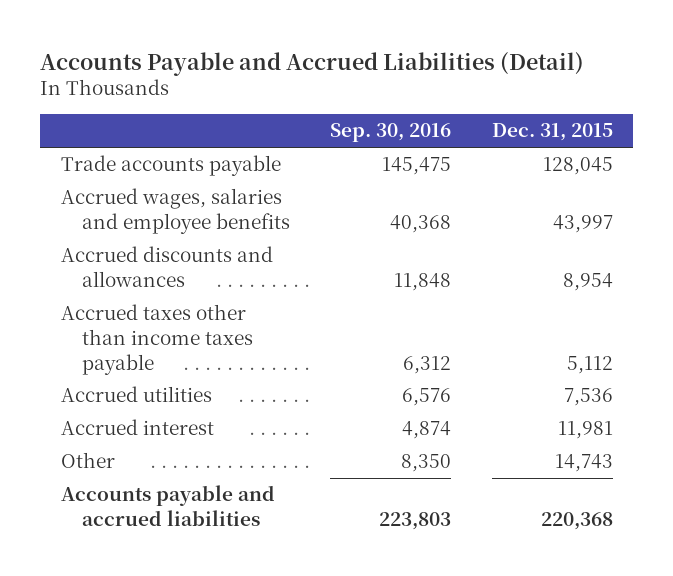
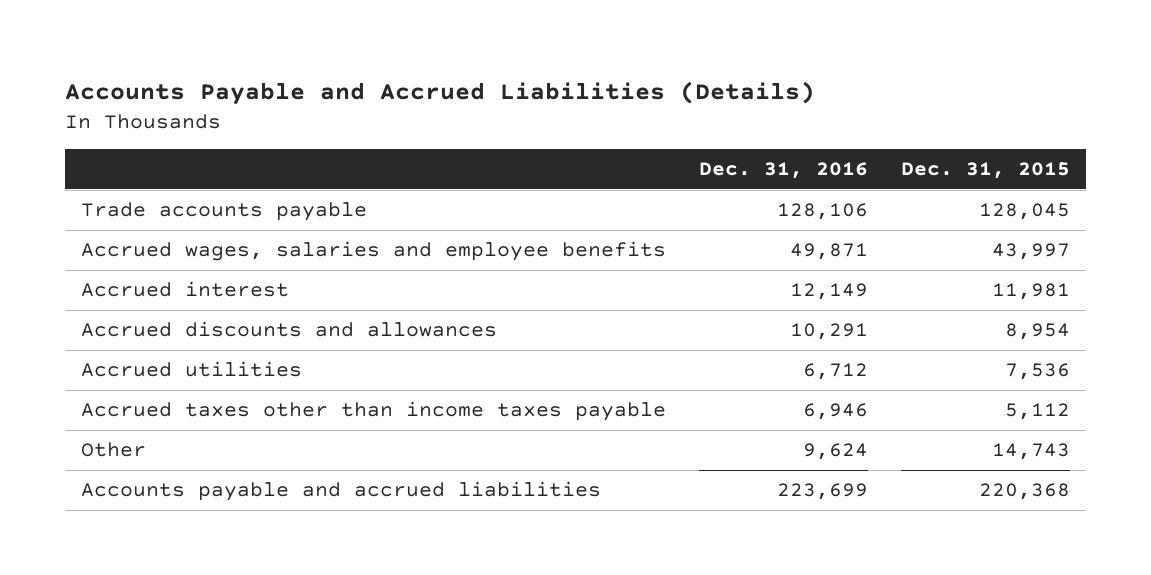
[40,51,585,76] Accounts Payable and Accrued Liabilities (Detail) -> [65,80,816,105] Accounts Payable and Accrued Liabilities (Details)
[330,123,452,143] Sep. 30, 2016 -> none
none -> [699,162,869,180] Dec. 31, 2016
[60,419,214,436] Accrued interest -> [81,281,290,298] Accrued interest
[60,304,253,375] Accrued taxes other than income taxes payable -> [81,401,667,422] Accrued taxes other than income taxes payable

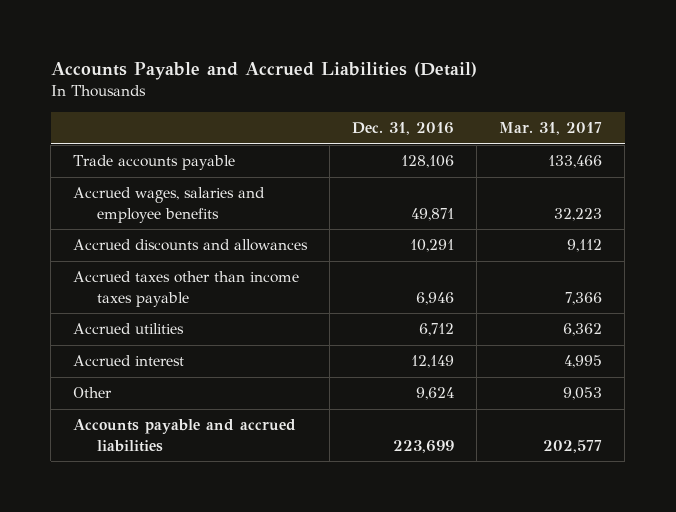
[65,80,816,105] Accounts Payable and Accrued Liabilities (Details) -> [50,62,477,81] Accounts Payable and Accrued Liabilities (Detail)
[900,162,1070,180] Dec. 31, 2015 -> none
none -> [499,122,603,136] Mar. 31, 2017
[81,361,303,378] Accrued utilities -> [73,323,185,335] Accrued utilities
[81,281,290,298] Accrued interest -> [73,355,185,367] Accrued interest

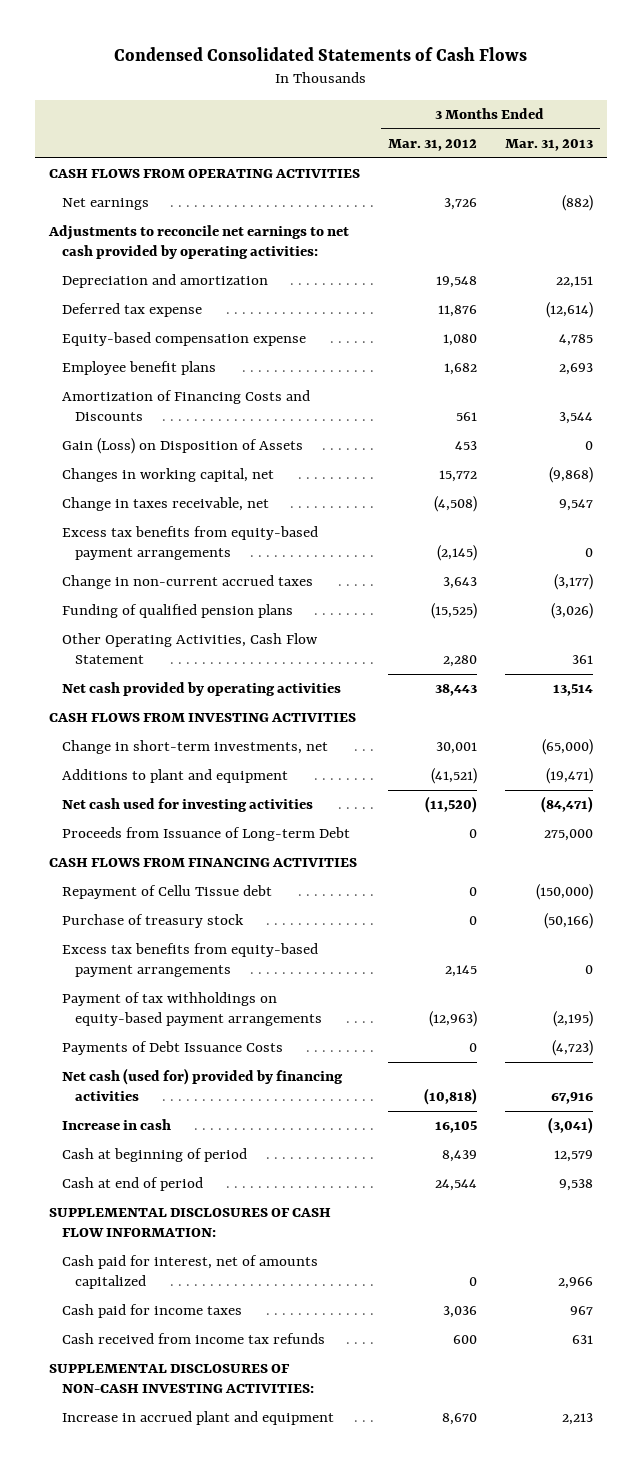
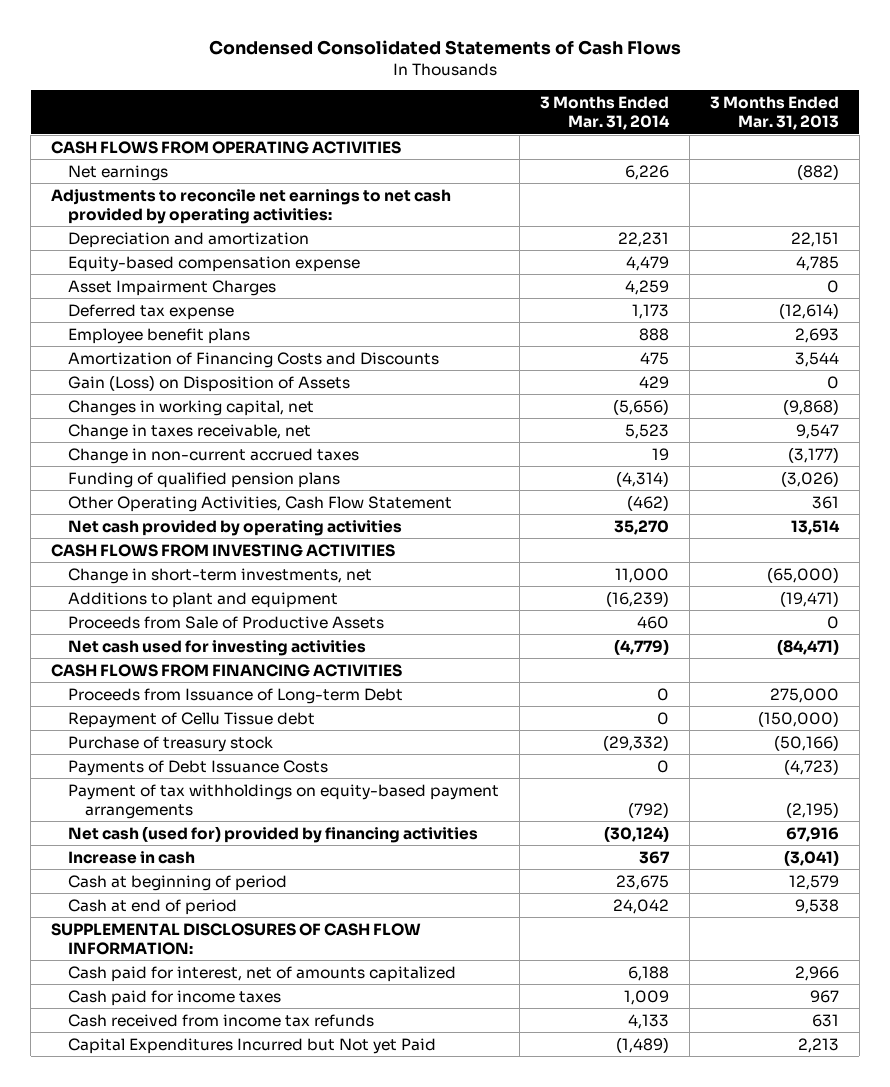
[387,139,477,152] Mar. 31, 2012 -> none
none -> [539,95,670,131] 3 Months Ended Mar. 31, 2014
none -> [67,279,276,296] Asset Impairment Charges
[62,303,203,318] Deferred tax expense -> [67,303,234,320] Deferred tax expense
[62,526,319,561] Excess tax benefits from equity-based payment arrangements -> none
none -> [67,615,384,629] Proceeds from Sale of Productive Assets
[62,827,351,842] Proceeds from Issuance of Long-term Debt -> [67,687,403,704] Proceeds from Issuance of Long-term Debt
[62,943,319,978] Excess tax benefits from equity-based payment arrangements -> none
[62,992,323,1027] Payment of tax withholdings on equity-based payment arrangements -> [67,783,499,819] Payment of tax withholdings on equity-based payment arrangements
[48,1364,315,1394] SUPPLEMENTAL DISCLOSURES OF NON-CASH INVESTING ACTIVITIES: -> none
[62,1411,335,1426] Increase in accrued plant and equipment -> [67,1037,436,1054] Capital Expenditures Incurred but Not yet Paid

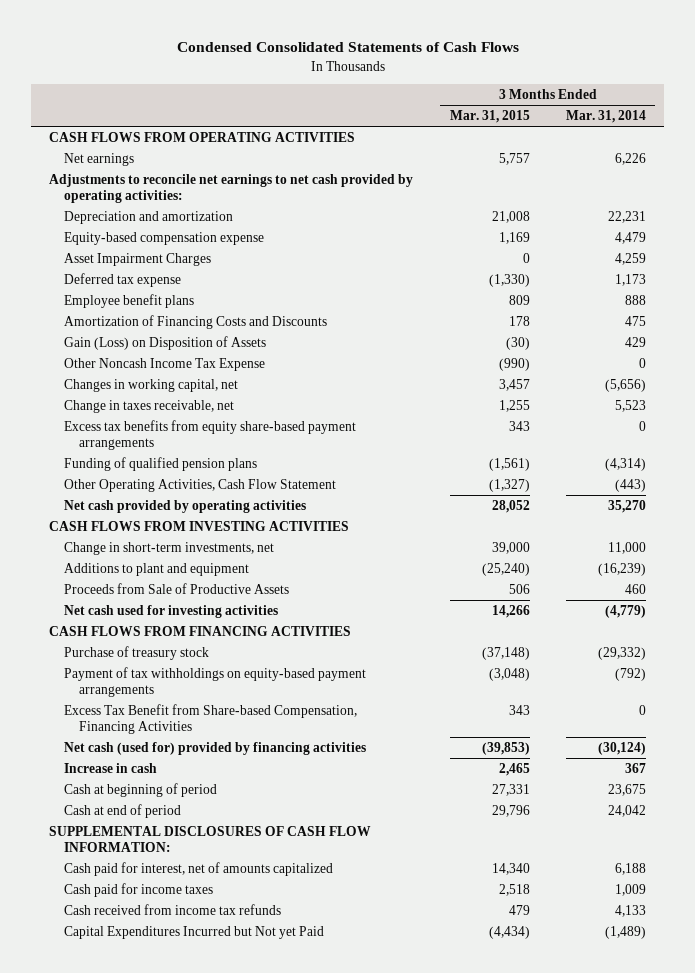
[709,95,839,131] 3 Months Ended Mar. 31, 2013 -> none
none -> [449,110,530,124] Mar. 31, 2015
none -> [64,357,266,371] Other Noncash Income Tax Expense
[67,447,359,464] Change in non-current accrued taxes -> none
none -> [64,419,357,450] Excess tax benefits from equity share-based payment arrangements
[626,494,669,511] (462) -> [614,478,646,492] (443)
[67,687,403,704] Proceeds from Issuance of Long-term Debt -> none
[67,711,315,728] Repayment of Cellu Tissue debt -> none
[67,759,328,776] Payments of Debt Issuance Costs -> none
none -> [64,703,358,734] Excess Tax Benefit from Share-based Compensation, Financing Activities

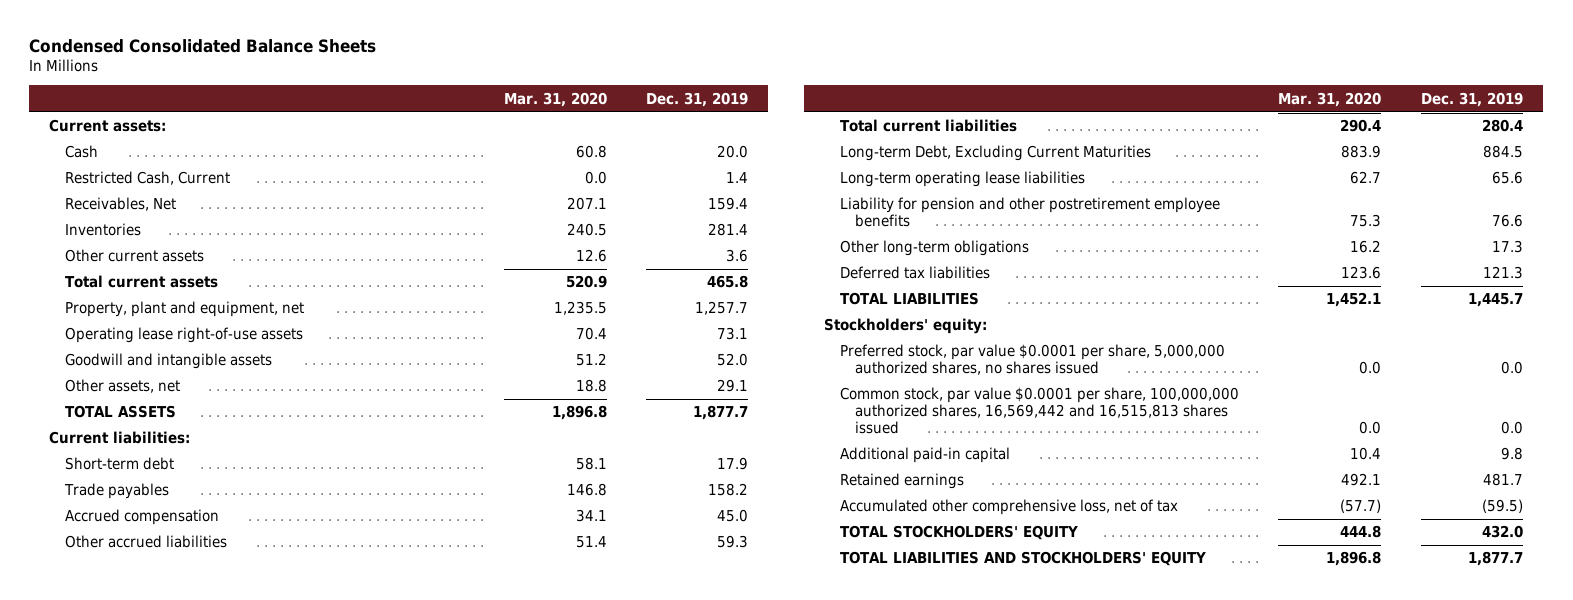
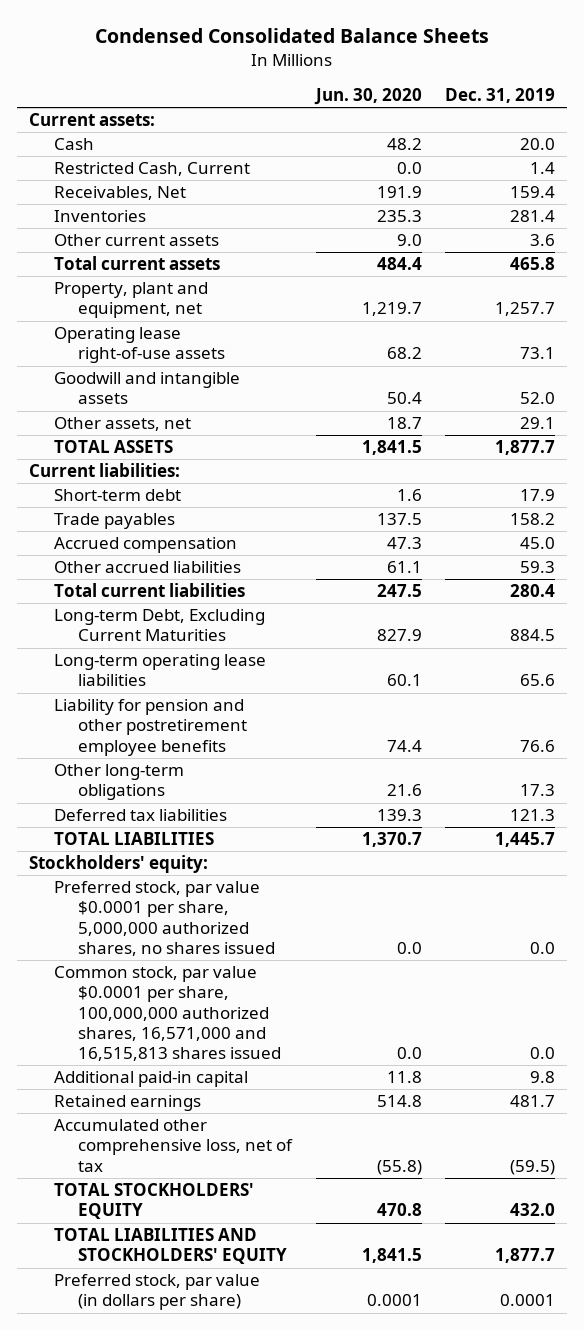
[503,91,607,107] Mar. 31, 2020 -> none
none -> [313,88,422,106] Jun. 30, 2020
[839,387,1239,435] Common stock, par value $0.0001 per share, 100,000,000 authorized shares, 16,569,442 and 16,515,813 shares issued -> [53,966,282,1062] Common stock, par value $0.0001 per share, 100,000,000 authorized shares, 16,571,000 and 16,515,813 shares issued
none -> [53,1274,260,1311] Preferred stock, par value (in dollars per share)

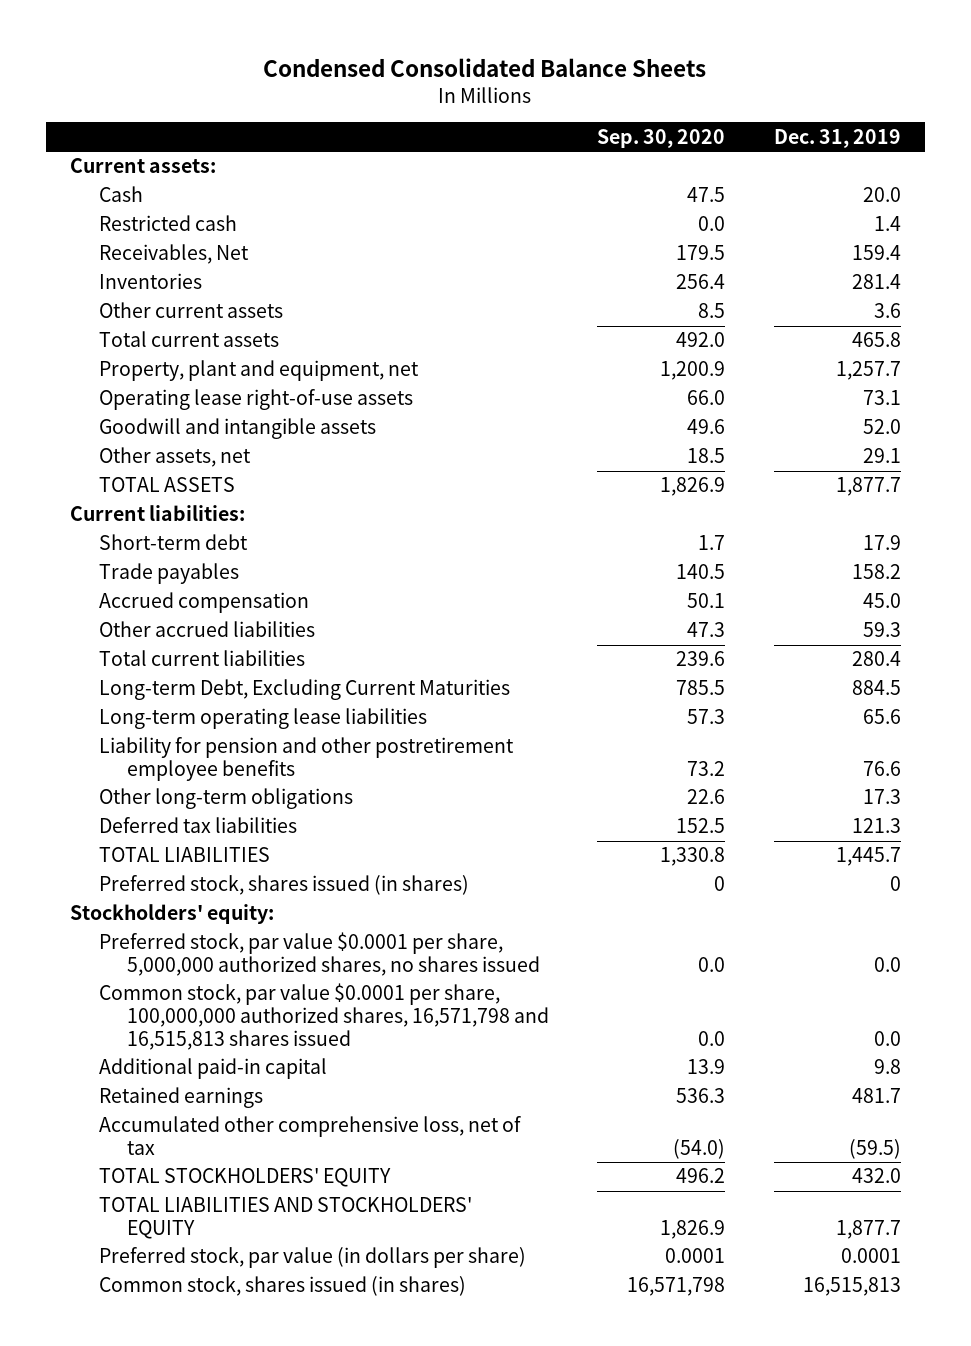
[313,88,422,106] Jun. 30, 2020 -> none
none -> [597,128,726,148] Sep. 30, 2020
[53,162,250,177] Restricted Cash, Current -> [98,215,237,232] Restricted cash
none -> [98,875,469,896] Preferred stock, shares issued (in shares)
[53,966,282,1062] Common stock, par value $0.0001 per share, 100,000,000 authorized shares, 16,571,000 and 16,515,813 shares issued -> [98,983,549,1051] Common stock, par value $0.0001 per share, 100,000,000 authorized shares, 16,571,798 and 16,515,813 shares issued
none -> [98,1276,466,1297] Common stock, shares issued (in shares)

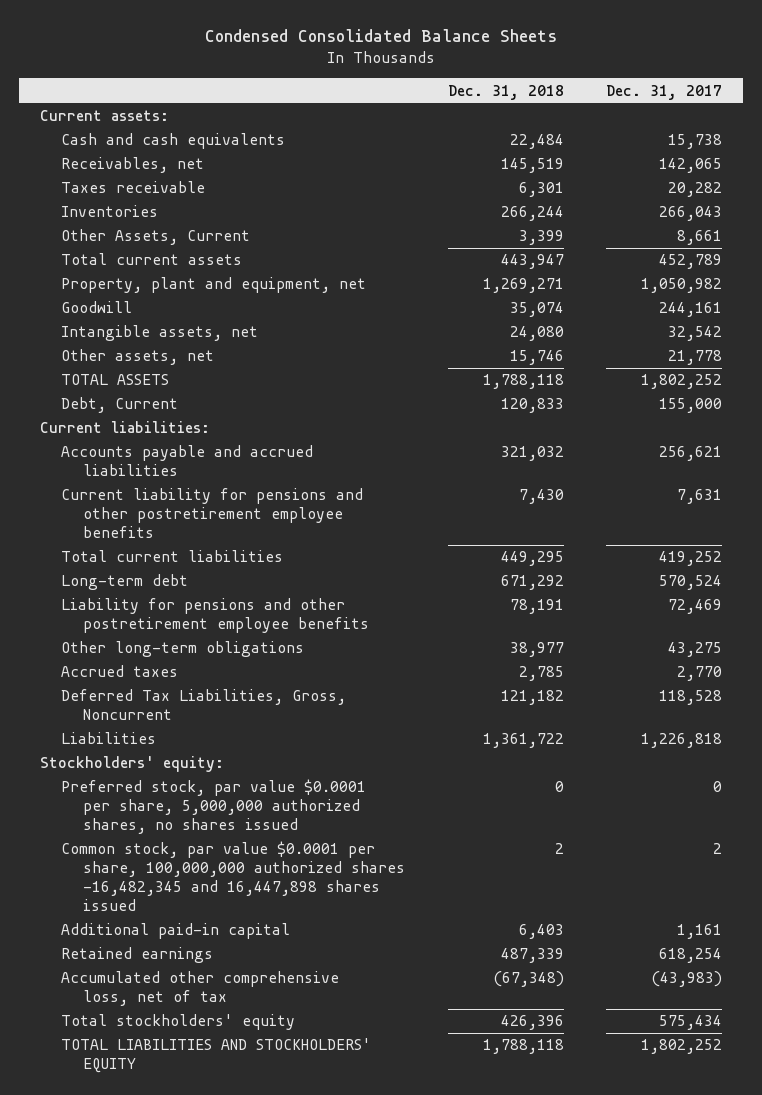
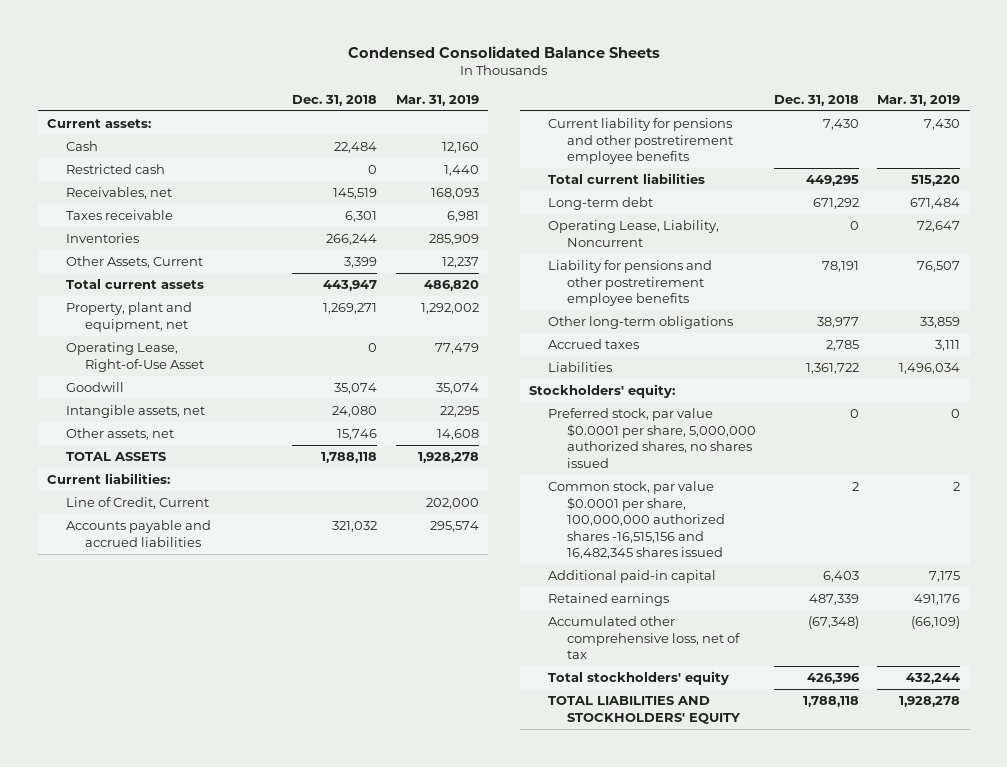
[605,84,722,100] Dec. 31, 2017 -> none
none -> [395,94,479,106] Mar. 31, 2019
[61,133,286,150] Cash and cash equivalents -> [65,140,98,151] Cash
none -> [65,163,165,174] Restricted cash
none -> [65,341,205,372] Operating Lease, Right-of-Use Asset
[61,397,179,414] Debt, Current -> none
none -> [65,496,209,509] Line of Credit, Current
none -> [547,219,719,247] Operating Lease, Liability, Noncurrent
[61,689,347,721] Deferred Tax Liabilities, Gross, Noncurrent -> none
[61,841,406,912] Common stock, par value $0.0001 per share, 100,000,000 authorized shares -16,482,345 and 16,447,898 shares issued -> [547,480,726,560] Common stock, par value $0.0001 per share, 100,000,000 authorized shares -16,515,156 and 16,482,345 shares issued

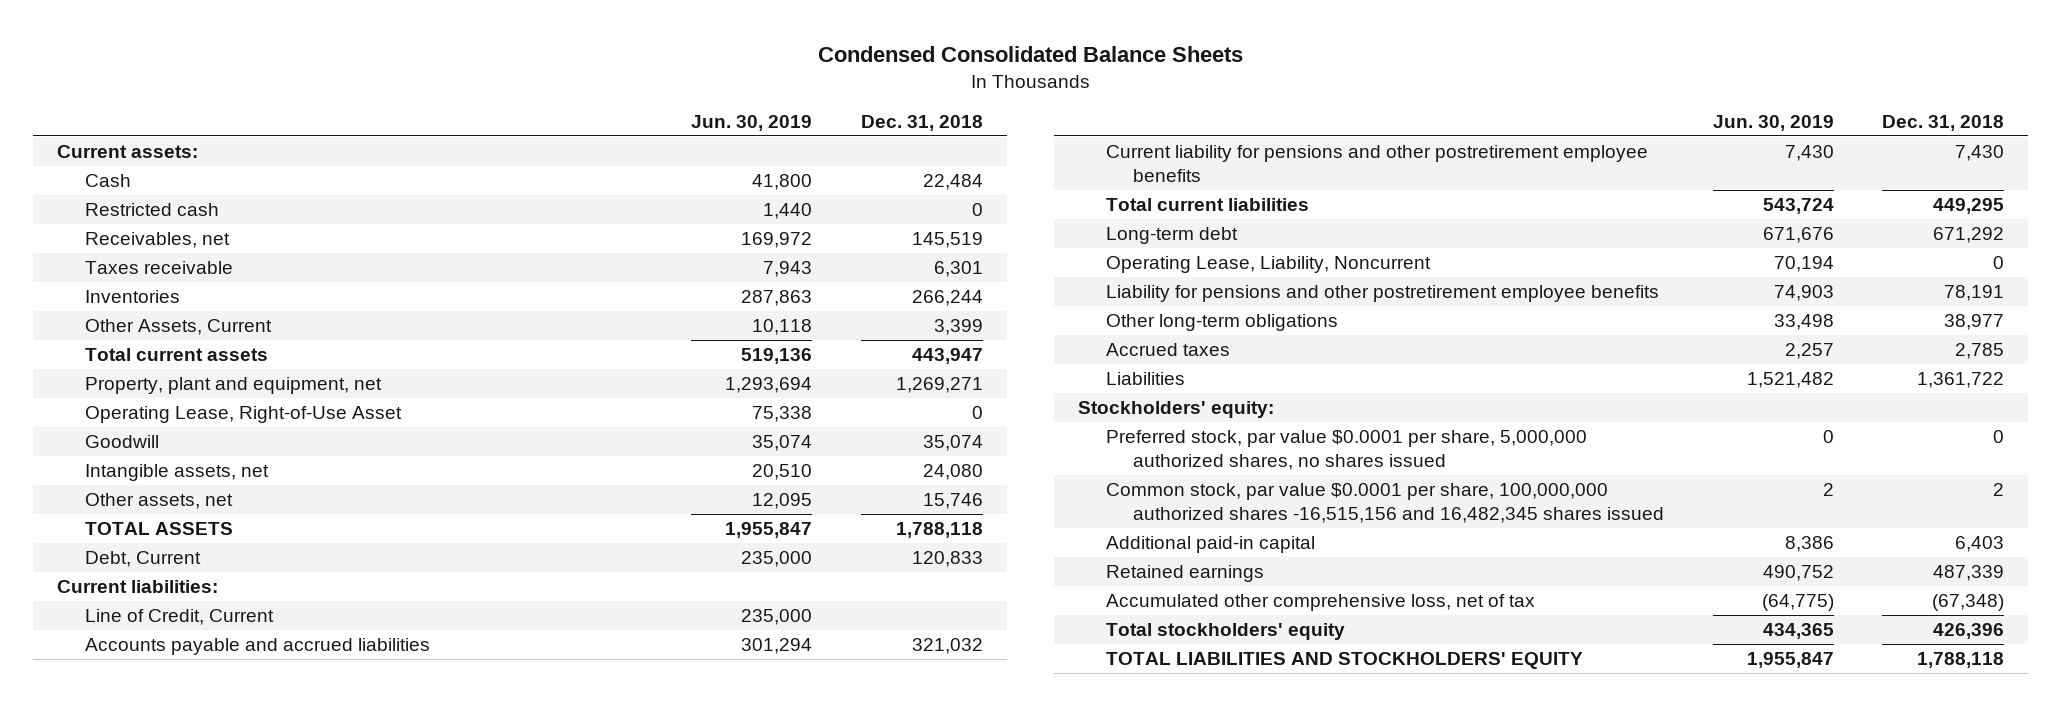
[395,94,479,106] Mar. 31, 2019 -> none
none -> [691,114,813,131] Jun. 30, 2019
none -> [84,550,201,567] Debt, Current

